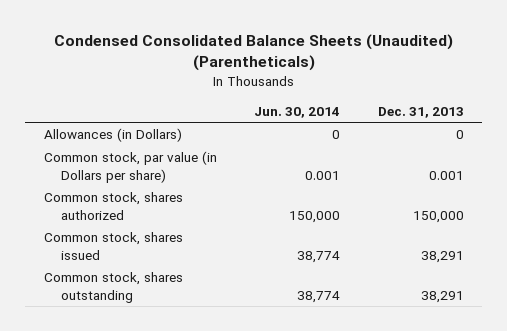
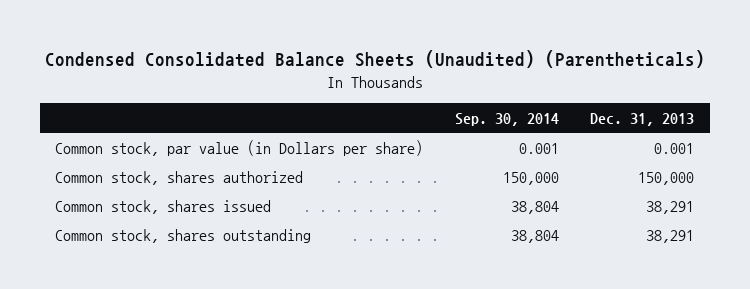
[254,106,341,118] Jun. 30, 2014 -> none
none -> [454,112,559,126] Sep. 30, 2014
[43,128,182,143] Allowances (in Dollars) -> none

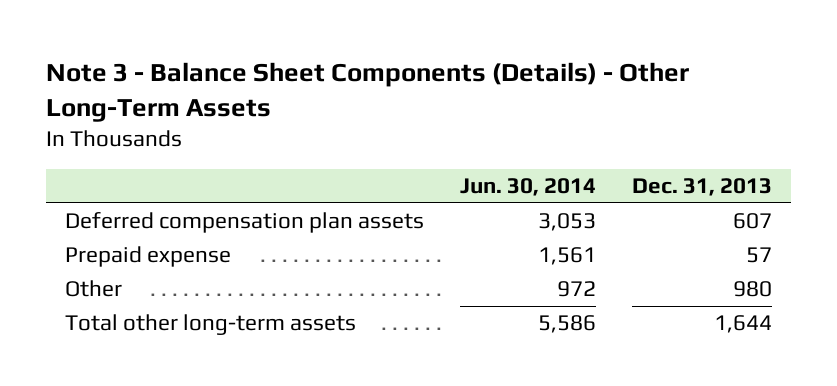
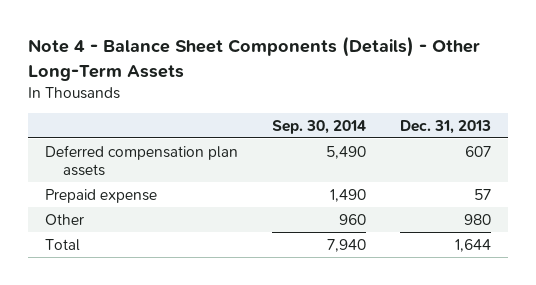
[46,62,690,122] Note 3 - Balance Sheet Components (Details) - Other Long-Term Assets -> [27,36,480,81] Note 4 - Balance Sheet Components (Details) - Other Long-Term Assets
[459,178,596,197] Jun. 30, 2014 -> none
none -> [272,119,367,134] Sep. 30, 2014
[64,314,356,336] Total other long-term assets -> [44,238,80,251] Total

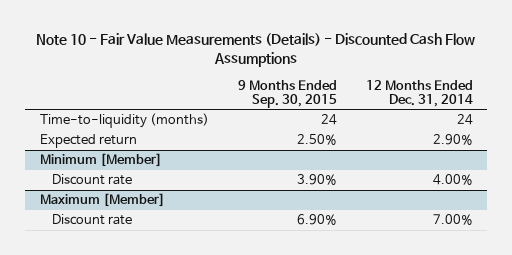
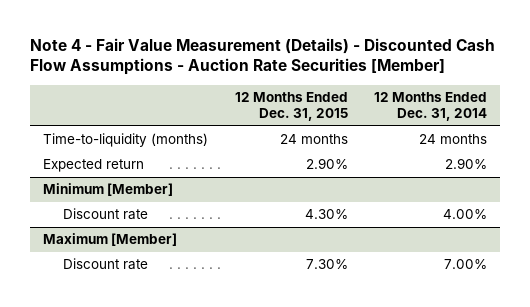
[36,33,476,68] Note 10 - Fair Value Measurements (Details) - Discounted Cash Flow Assumptions -> [30,37,496,76] Note 4 - Fair Value Measurement (Details) - Discounted Cash Flow Assumptions - Auction Rate Securities [Member]
[237,79,337,108] 9 Months Ended Sep. 30, 2015 -> none
none -> [234,91,348,122] 12 Months Ended Dec. 31, 2015
[456,114,473,126] 24 -> [418,134,487,145] 24 months

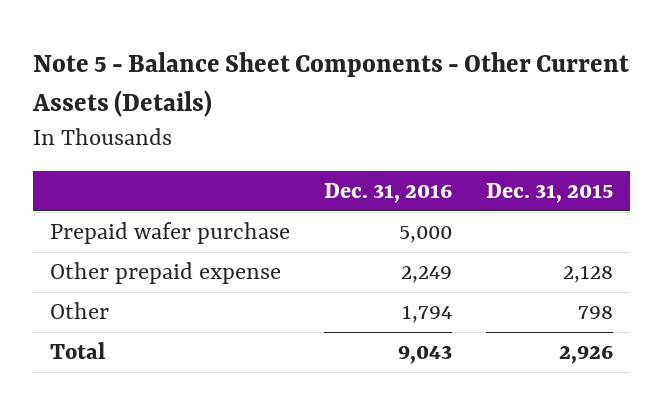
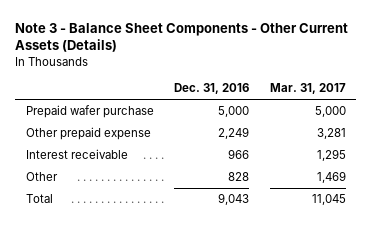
[31,52,629,118] Note 5 - Balance Sheet Components - Other Current Assets (Details) -> [15,22,349,53] Note 3 - Balance Sheet Components - Other Current Assets (Details)
[485,182,613,203] Dec. 31, 2015 -> none
none -> [269,83,346,95] Mar. 31, 2017
none -> [25,149,128,160] Interest receivable
[401,305,452,324] 1,794 -> [228,172,250,182] 828

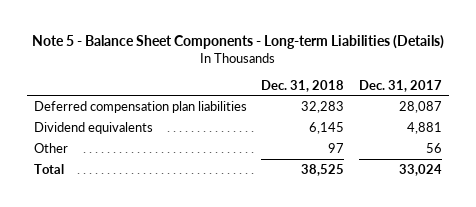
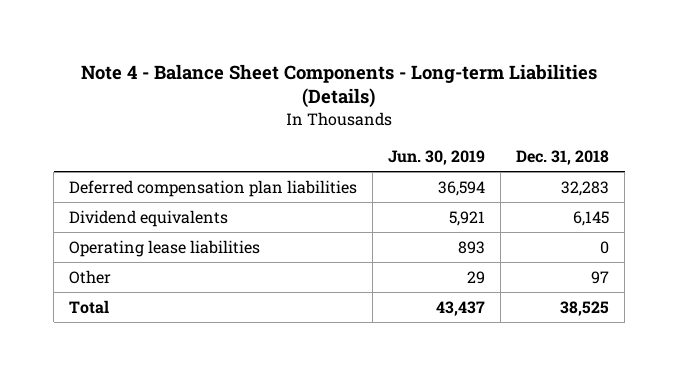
[31,34,444,49] Note 5 - Balance Sheet Components - Long-term Liabilities (Details) -> [81,63,598,109] Note 4 - Balance Sheet Components - Long-term Liabilities (Details)
[358,79,442,92] Dec. 31, 2017 -> none
none -> [388,149,486,165] Jun. 30, 2019
none -> [69,239,261,257] Operating lease liabilities

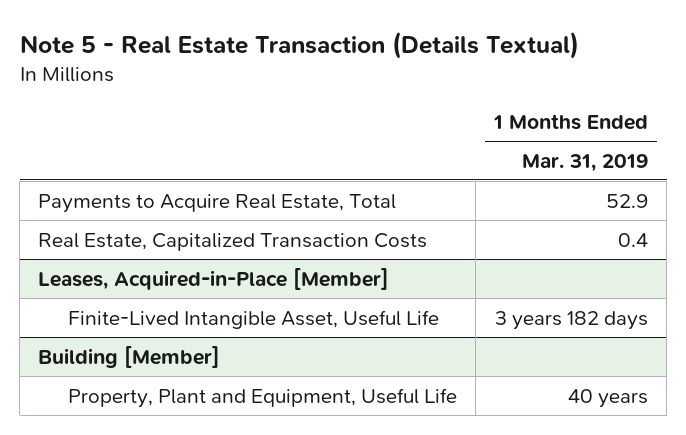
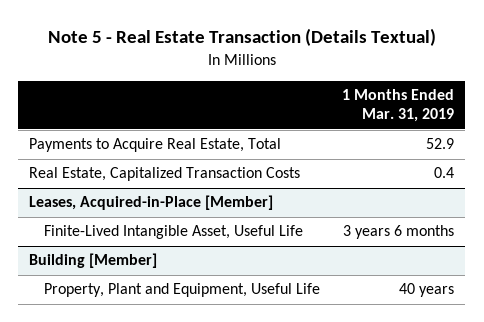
[495,310,649,330] 3 years 182 days -> [343,225,455,240] 3 years 6 months

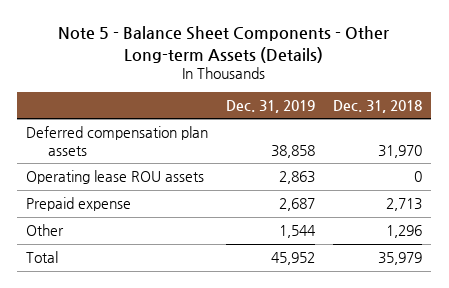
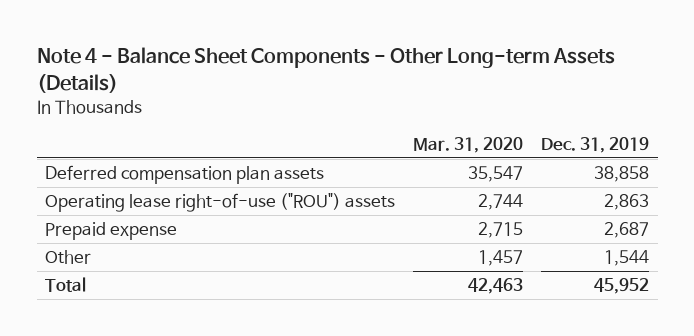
[58,26,390,63] Note 5 - Balance Sheet Components - Other Long-term Assets (Details) -> [36,47,615,93] Note 4 - Balance Sheet Components - Other Long-term Assets (Details)
[333,99,423,113] Dec. 31, 2018 -> none
none -> [413,136,524,153] Mar. 31, 2020
[26,170,205,185] Operating lease ROU assets -> [45,193,396,213] Operating lease right-of-use ("ROU") assets

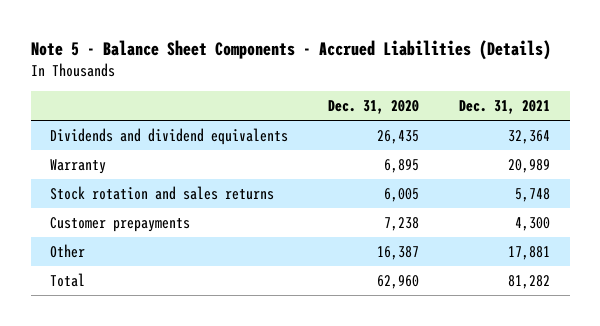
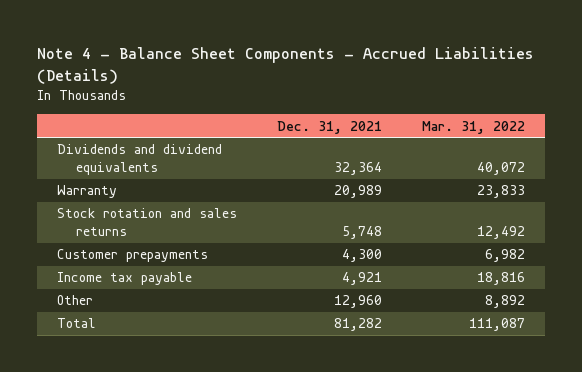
[30,39,551,60] Note 5 - Balance Sheet Components - Accrued Liabilities (Details) -> [37,47,535,85] Note 4 - Balance Sheet Components - Accrued Liabilities (Details)
[328,100,420,115] Dec. 31, 2020 -> none
none -> [421,120,525,134] Mar. 31, 2022
none -> [57,272,193,286] Income tax payable
[508,245,551,260] 17,881 -> [334,295,383,309] 12,960

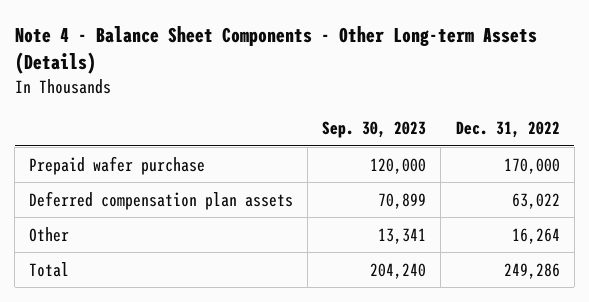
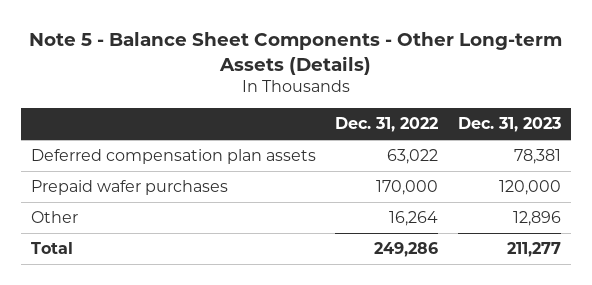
[14,26,537,75] Note 4 - Balance Sheet Components - Other Long-term Assets (Details) -> [28,31,562,75] Note 5 - Balance Sheet Components - Other Long-term Assets (Details)
[322,121,427,139] Sep. 30, 2023 -> none
none -> [458,117,562,133] Dec. 31, 2023
[29,155,206,175] Prepaid wafer purchase -> none
none -> [30,180,228,196] Prepaid wafer purchases

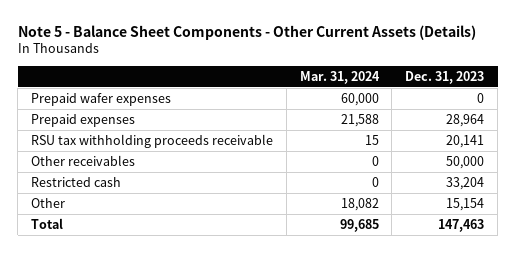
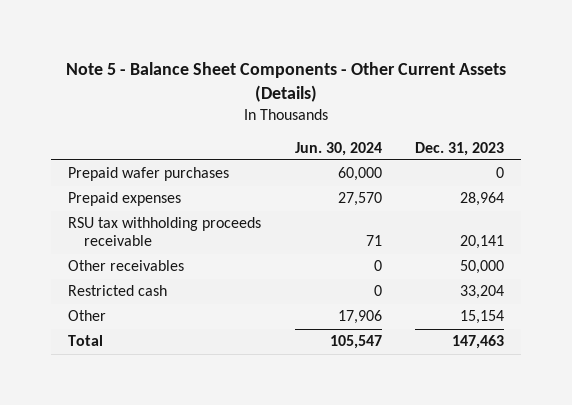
[299,70,380,84] Mar. 31, 2024 -> none
none -> [294,141,382,156] Jun. 30, 2024
[30,92,171,106] Prepaid wafer expenses -> [67,167,229,182] Prepaid wafer purchases

